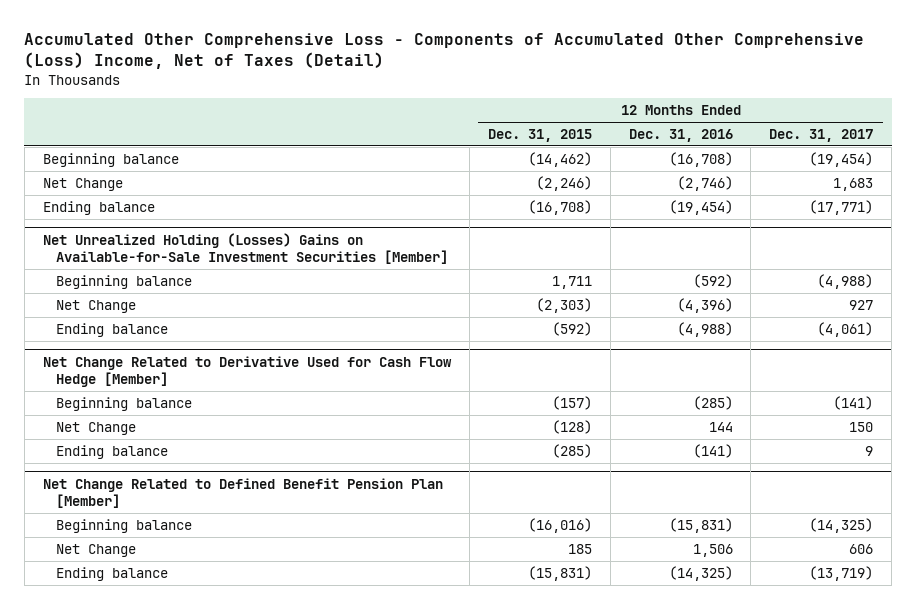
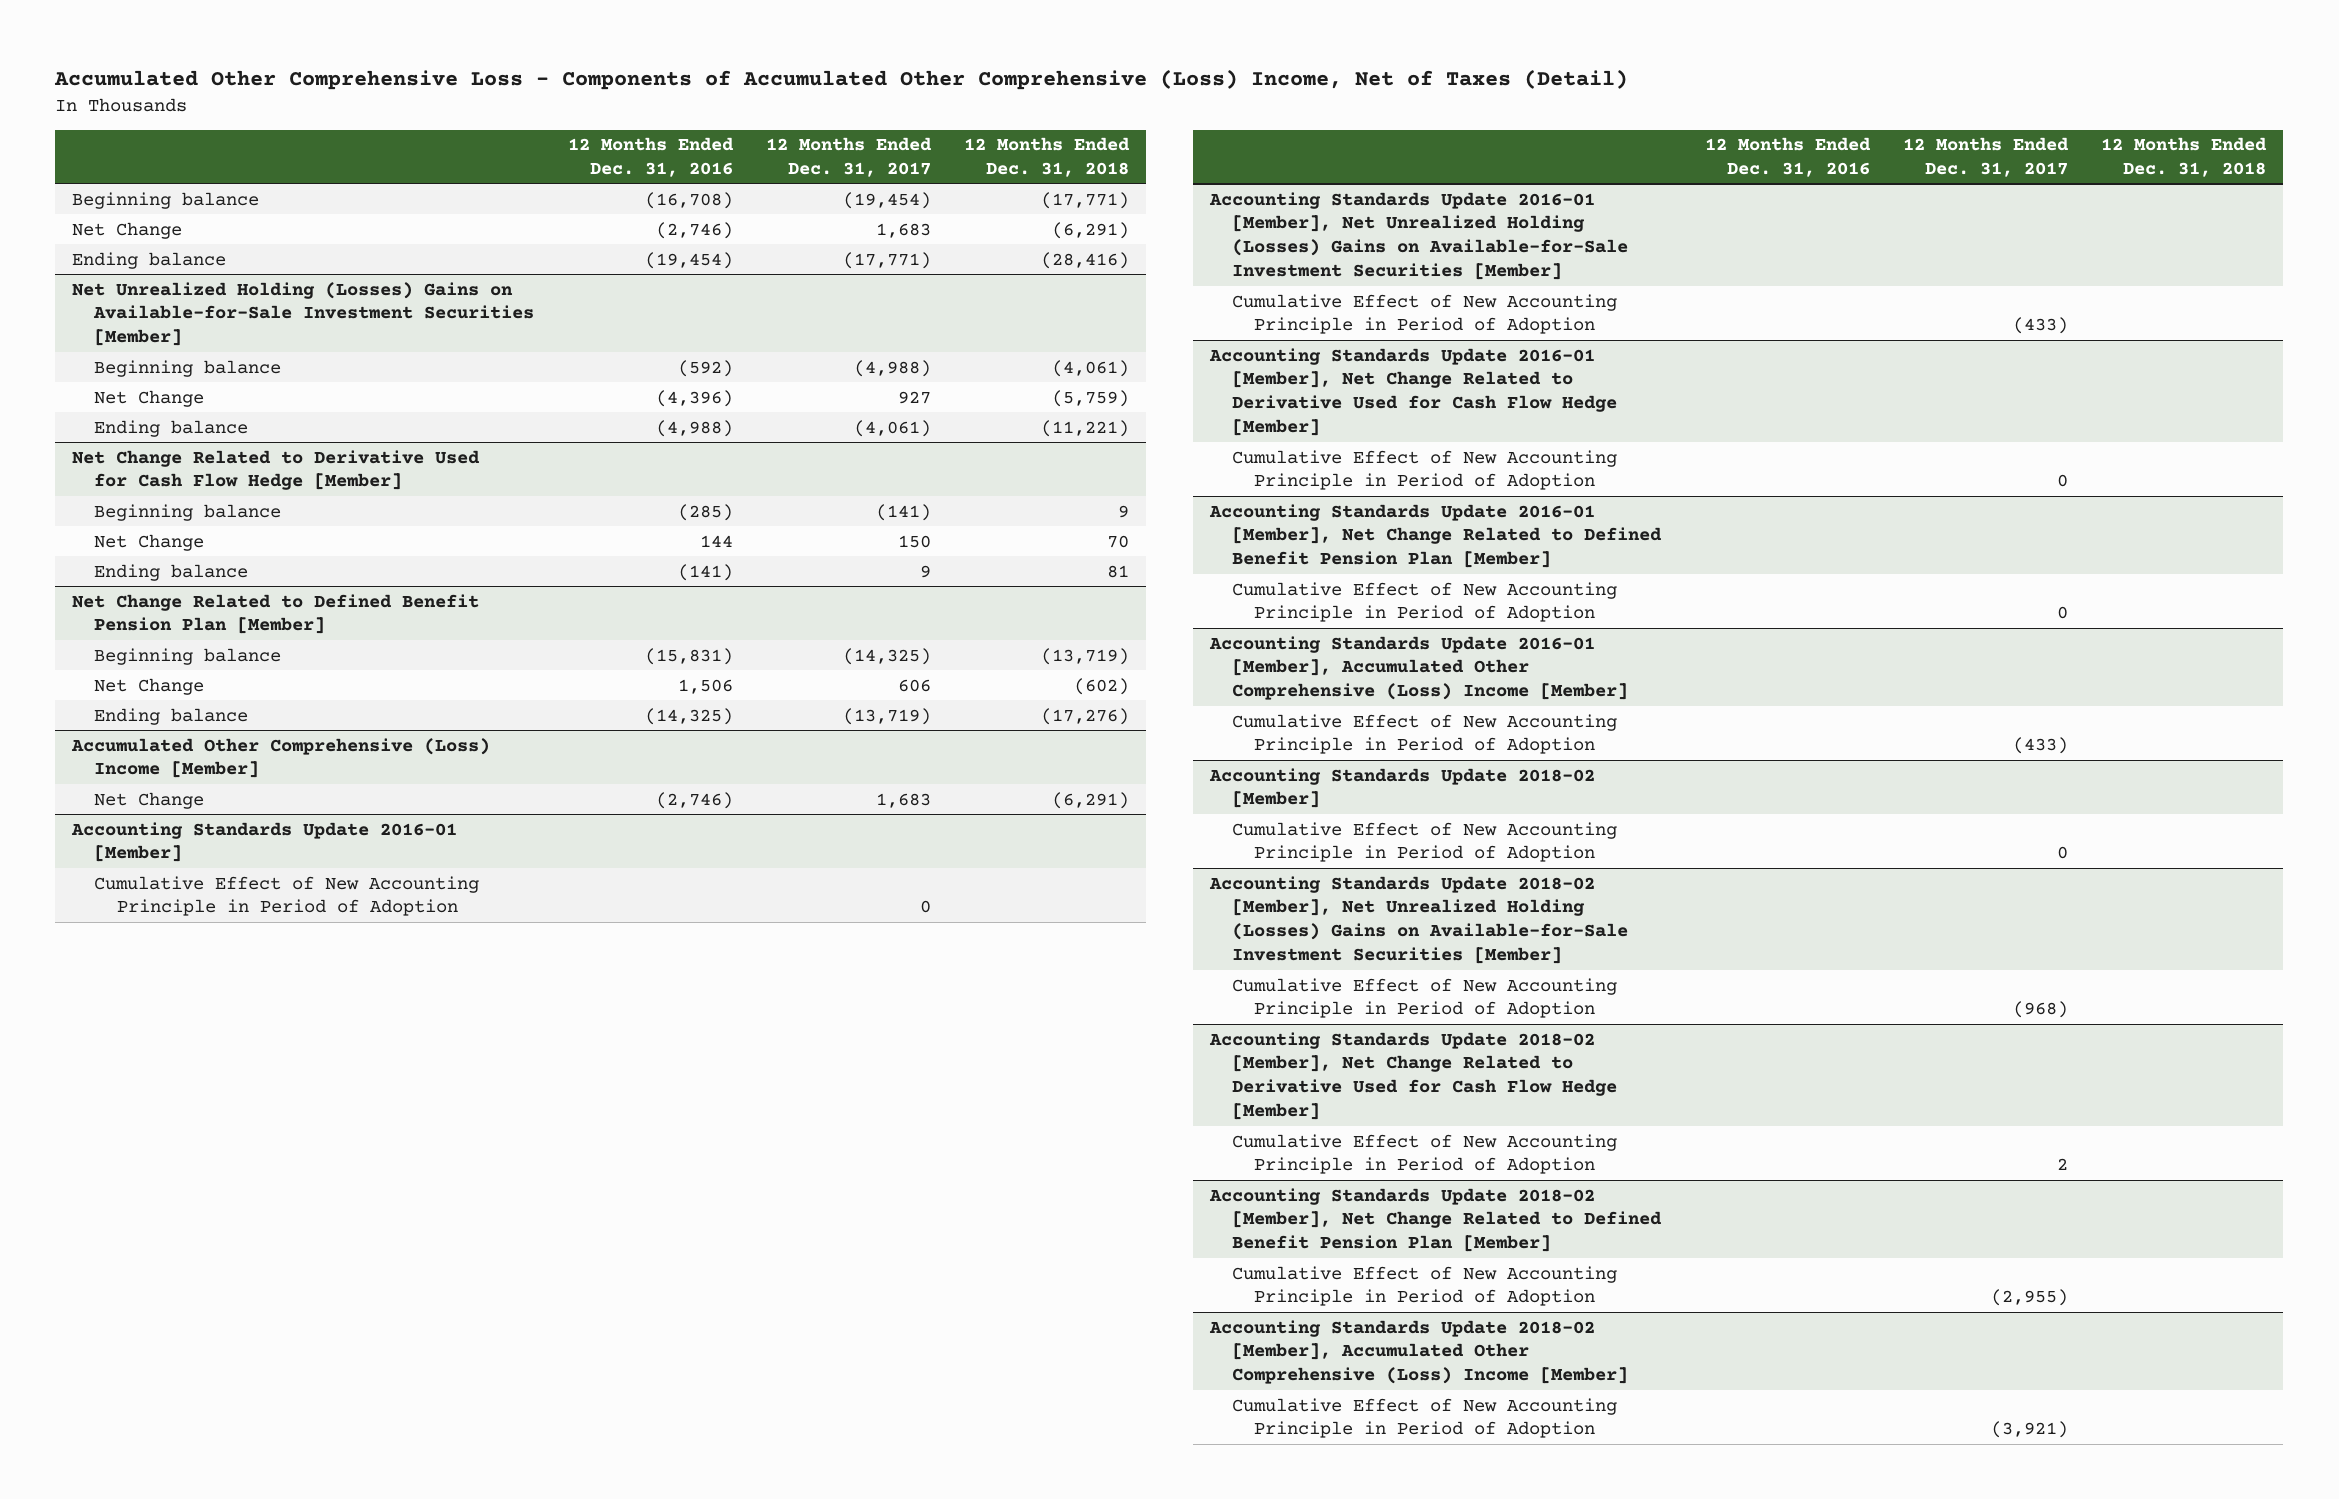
[487,128,592,142] Dec. 31, 2015 -> none
none -> [963,137,1130,177] 12 Months Ended Dec. 31, 2018
none -> [71,737,491,779] Accumulated Other Comprehensive (Loss) Income [Member]
none -> [94,791,205,809] Net Change
none -> [71,821,458,863] Accounting Standards Update 2016-01 [Member]
none -> [94,875,480,917] Cumulative Effect of New Accounting Principle in Period of Adoption
none -> [1208,191,1628,281] Accounting Standards Update 2016-01 [Member], Net Unrealized Holding (Losses) Gains on Available-for-Sale Investment Securities [Member]
none -> [1231,293,1617,335] Cumulative Effect of New Accounting Principle in Period of Adoption
none -> [1208,347,1617,437] Accounting Standards Update 2016-01 [Member], Net Change Related to Derivative Used for Cash Flow Hedge [Member]
none -> [1231,449,1617,491] Cumulative Effect of New Accounting Principle in Period of Adoption
none -> [1208,503,1662,569] Accounting Standards Update 2016-01 [Member], Net Change Related to Defined Benefit Pension Plan [Member]
none -> [1231,581,1617,623] Cumulative Effect of New Accounting Principle in Period of Adoption
none -> [1208,635,1628,701] Accounting Standards Update 2016-01 [Member], Accumulated Other Comprehensive (Loss) Income [Member]
none -> [1231,713,1617,755] Cumulative Effect of New Accounting Principle in Period of Adoption
none -> [1208,767,1595,809] Accounting Standards Update 2018-02 [Member]
none -> [1231,821,1617,863] Cumulative Effect of New Accounting Principle in Period of Adoption
none -> [1208,875,1628,965] Accounting Standards Update 2018-02 [Member], Net Unrealized Holding (Losses) Gains on Available-for-Sale Investment Securities [Member]
none -> [1231,977,1617,1019] Cumulative Effect of New Accounting Principle in Period of Adoption
none -> [1208,1031,1617,1121] Accounting Standards Update 2018-02 [Member], Net Change Related to Derivative Used for Cash Flow Hedge [Member]
none -> [1231,1133,1617,1175] Cumulative Effect of New Accounting Principle in Period of Adoption
none -> [1208,1187,1662,1253] Accounting Standards Update 2018-02 [Member], Net Change Related to Defined Benefit Pension Plan [Member]
none -> [1231,1265,1617,1307] Cumulative Effect of New Accounting Principle in Period of Adoption
none -> [1208,1319,1628,1385] Accounting Standards Update 2018-02 [Member], Accumulated Other Comprehensive (Loss) Income [Member]
none -> [1231,1397,1617,1439] Cumulative Effect of New Accounting Principle in Period of Adoption

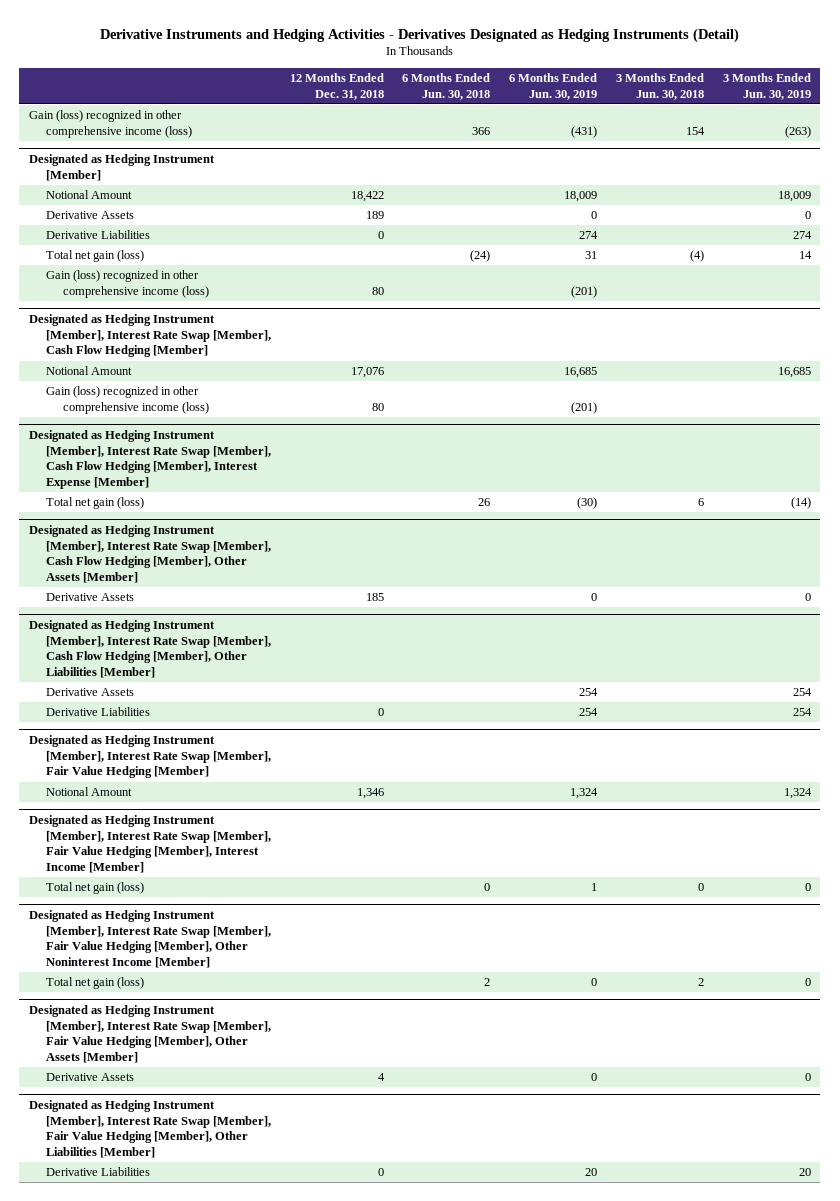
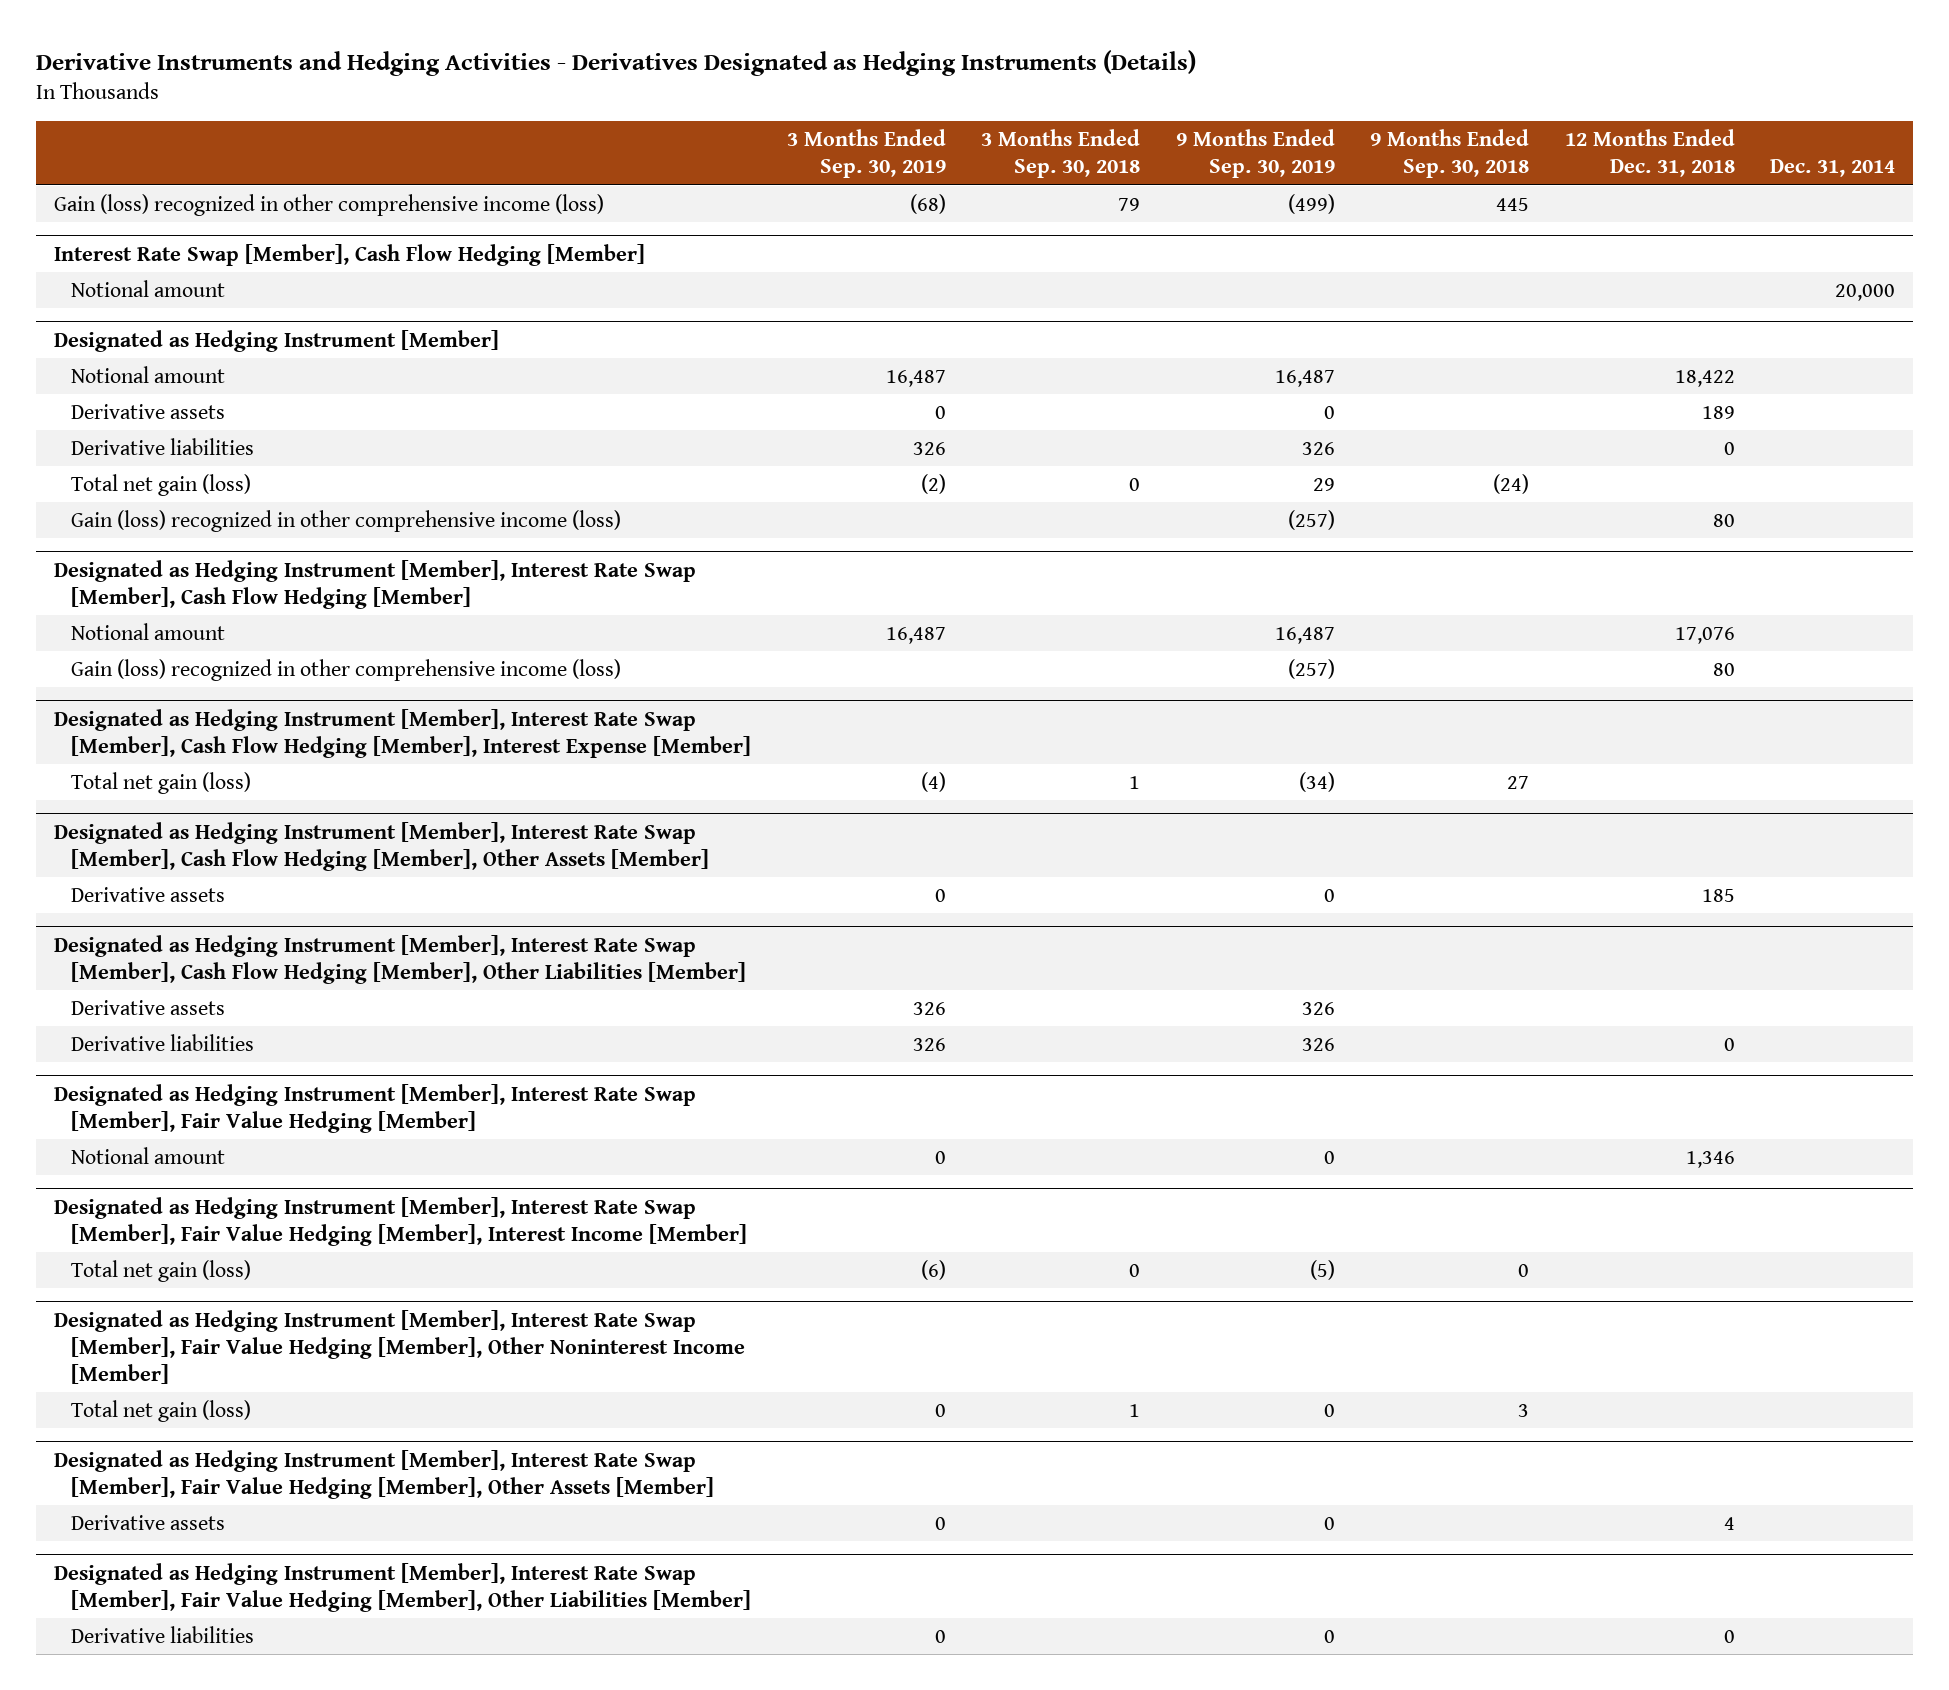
[99,27,739,43] Derivative Instruments and Hedging Activities - Derivatives Designated as Hedging Instruments (Detail) -> [35,49,1196,76] Derivative Instruments and Hedging Activities - Derivatives Designated as Hedging Instruments (Details)
[402,73,491,100] 6 Months Ended Jun. 30, 2018 -> none
[509,73,598,100] 6 Months Ended Jun. 30, 2019 -> none
[616,73,705,100] 3 Months Ended Jun. 30, 2018 -> none
[722,73,811,100] 3 Months Ended Jun. 30, 2019 -> none
none -> [786,129,946,179] 3 Months Ended Sep. 30, 2019
none -> [981,129,1141,179] 3 Months Ended Sep. 30, 2018
none -> [1175,129,1335,179] 9 Months Ended Sep. 30, 2019
none -> [1370,129,1530,179] 9 Months Ended Sep. 30, 2018
none -> [1770,159,1896,178] Dec. 31, 2014
none -> [53,243,645,266] Interest Rate Swap [Member], Cash Flow Hedging [Member]
none -> [71,279,226,297] Notional amount
[45,190,132,200] Notional Amount -> [71,365,226,383] Notional amount
[45,211,134,220] Derivative Assets -> [71,403,226,419] Derivative assets
[45,230,150,240] Derivative Liabilities -> [71,437,255,455] Derivative liabilities
[45,366,132,376] Notional Amount -> [71,622,226,640] Notional amount
[45,593,134,602] Derivative Assets -> [71,886,226,902] Derivative assets
[45,688,134,697] Derivative Assets -> [71,999,226,1015] Derivative assets
[45,707,150,717] Derivative Liabilities -> [71,1033,255,1051] Derivative liabilities
[45,787,132,797] Notional Amount -> [71,1146,226,1164] Notional amount
[45,1073,134,1082] Derivative Assets -> [71,1514,226,1530] Derivative assets
[45,1167,150,1177] Derivative Liabilities -> [71,1625,255,1643] Derivative liabilities

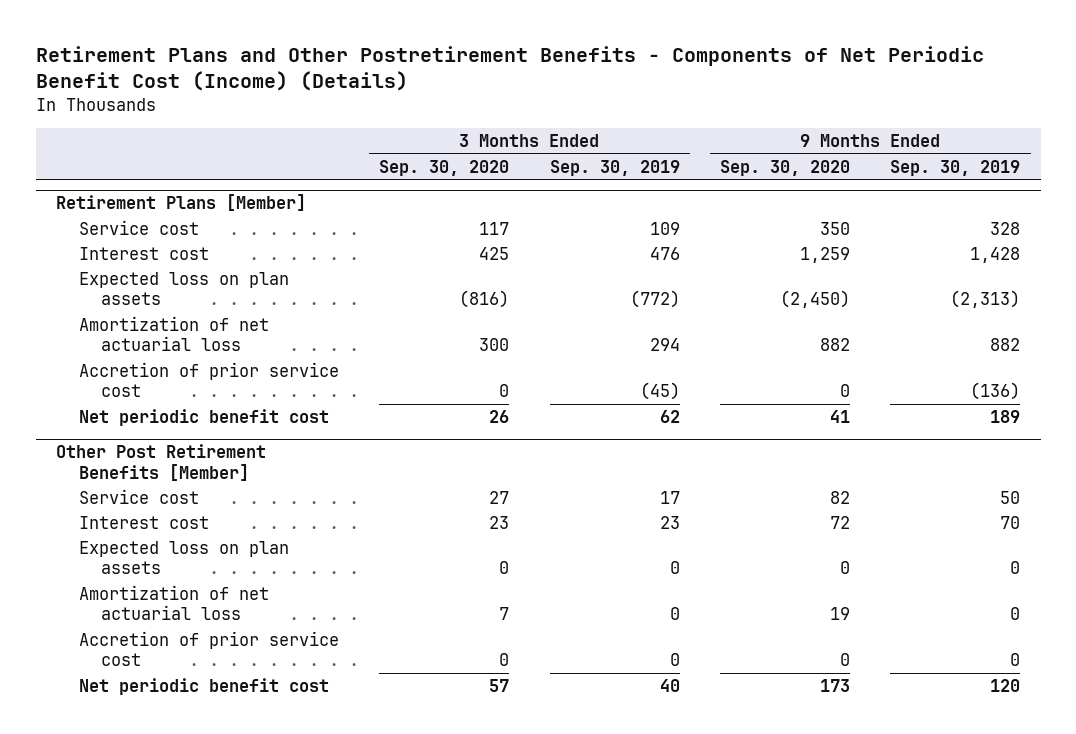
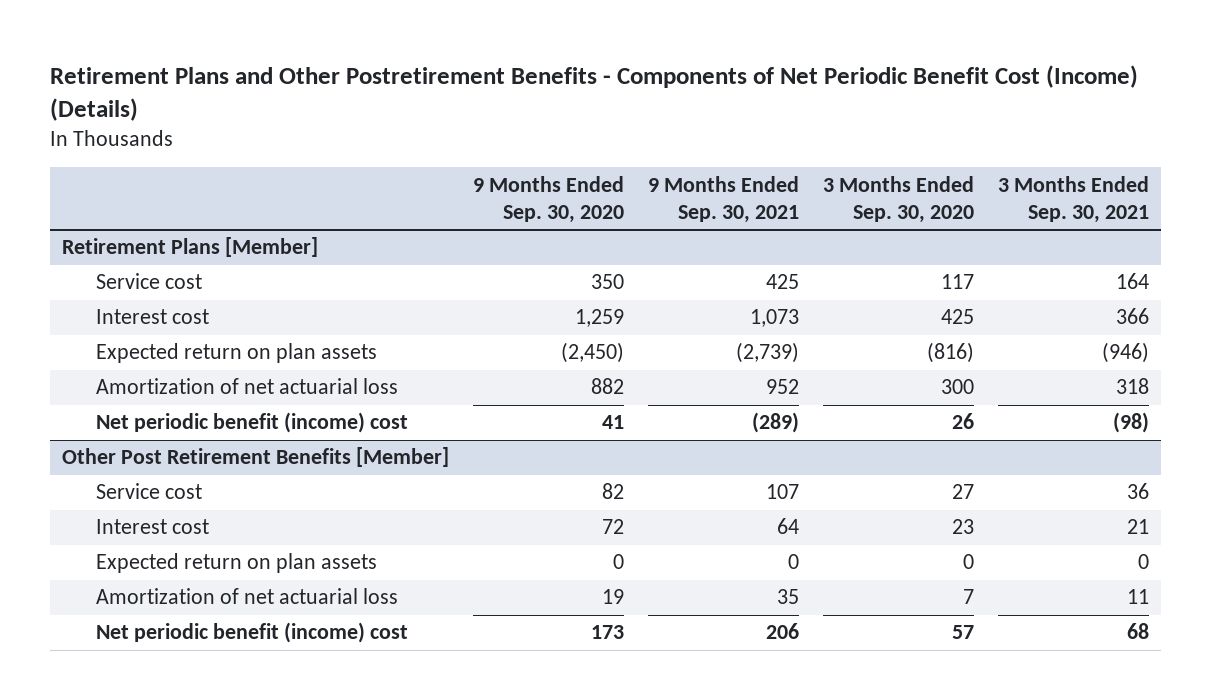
[549,159,680,176] Sep. 30, 2019 -> none
[890,159,1021,176] Sep. 30, 2019 -> none
none -> [648,175,800,223] 9 Months Ended Sep. 30, 2021
none -> [998,175,1150,223] 3 Months Ended Sep. 30, 2021
[78,271,289,306] Expected loss on plan assets -> [96,343,378,364] Expected return on plan assets
[78,361,339,398] Accretion of prior service cost -> none
[78,408,329,426] Net periodic benefit cost -> [96,412,409,434] Net periodic benefit (income) cost
[78,540,289,575] Expected loss on plan assets -> [96,553,378,574] Expected return on plan assets
[78,630,339,667] Accretion of prior service cost -> none
[78,677,329,695] Net periodic benefit cost -> [96,622,409,644] Net periodic benefit (income) cost

